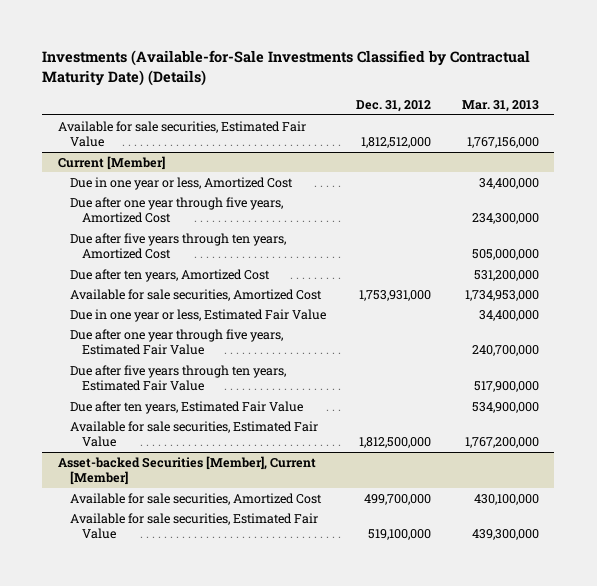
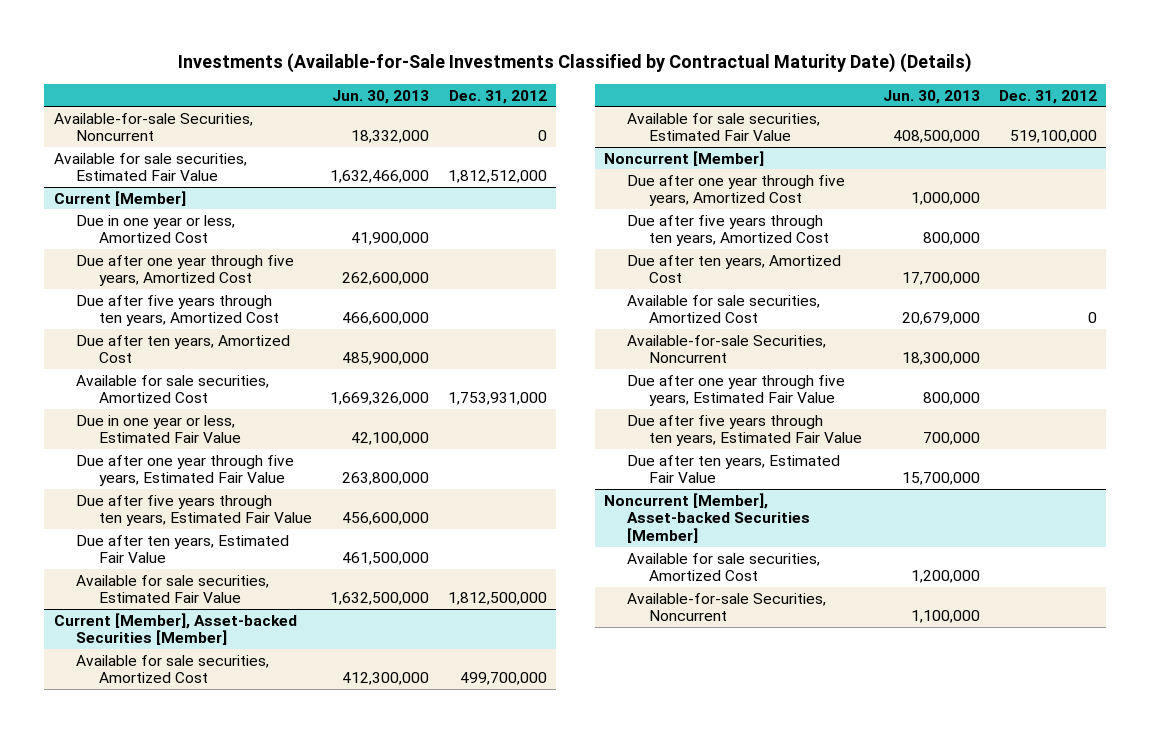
[461,100,539,113] Mar. 31, 2013 -> none
none -> [332,89,430,104] Jun. 30, 2013
none -> [53,112,253,142] Available-for-sale Securities, Noncurrent
[57,455,316,486] Asset-backed Securities [Member], Current [Member] -> [53,612,297,646] Current [Member], Asset-backed Securities [Member]
none -> [603,150,764,166] Noncurrent [Member]
none -> [626,174,845,207] Due after one year through five years, Amortized Cost
none -> [626,214,830,247] Due after five years through ten years, Amortized Cost
none -> [626,254,841,284] Due after ten years, Amortized Cost
none -> [626,294,820,324] Available for sale securities, Amortized Cost
none -> [626,334,826,364] Available-for-sale Securities, Noncurrent
none -> [626,374,845,407] Due after one year through five years, Estimated Fair Value
none -> [626,414,863,447] Due after five years through ten years, Estimated Fair Value
none -> [626,454,840,484] Due after ten years, Estimated Fair Value
none -> [603,492,810,544] Noncurrent [Member], Asset-backed Securities [Member]
none -> [626,552,820,582] Available for sale securities, Amortized Cost
none -> [626,592,826,622] Available-for-sale Securities, Noncurrent

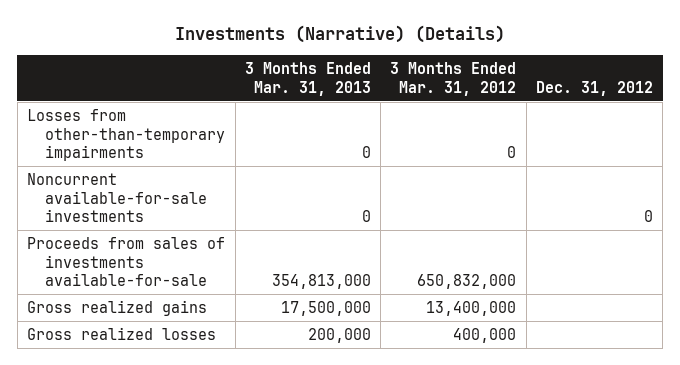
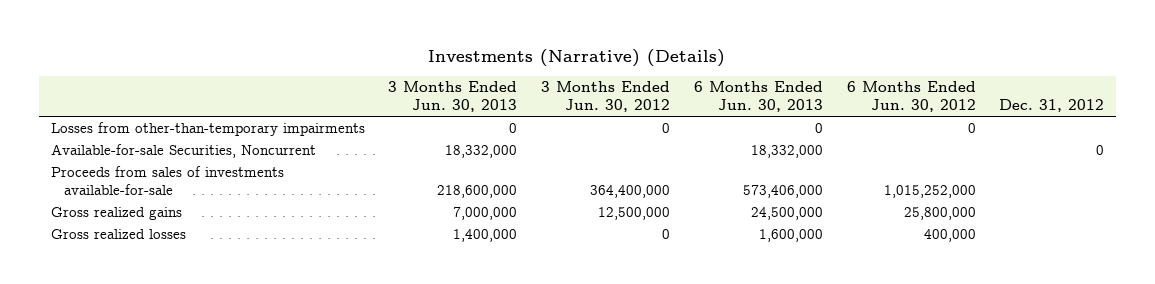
[244,62,371,96] 3 Months Ended Mar. 31, 2013 -> none
[390,62,517,96] 3 Months Ended Mar. 31, 2012 -> none
none -> [388,81,518,113] 3 Months Ended Jun. 30, 2013
none -> [541,81,671,113] 3 Months Ended Jun. 30, 2012
none -> [693,81,823,113] 6 Months Ended Jun. 30, 2013
none -> [846,81,976,113] 6 Months Ended Jun. 30, 2012
[26,172,208,223] Noncurrent available-for-sale investments -> [50,144,316,159] Available-for-sale Securities, Noncurrent

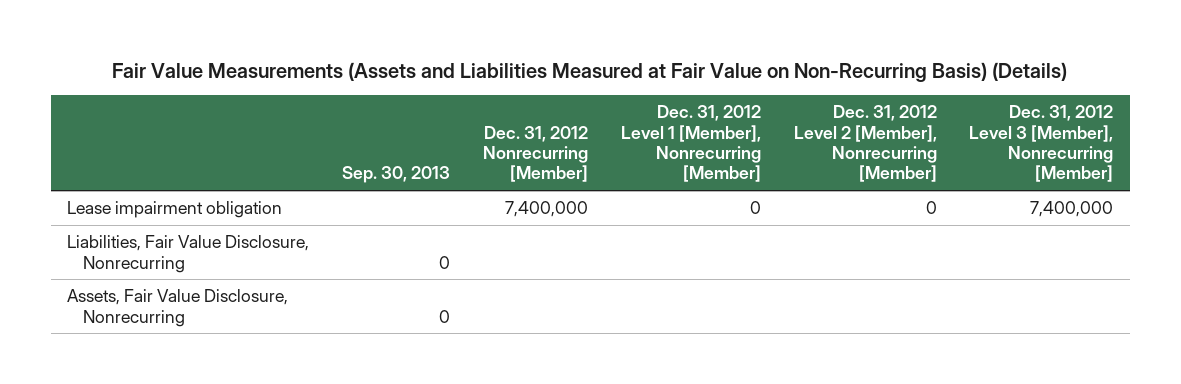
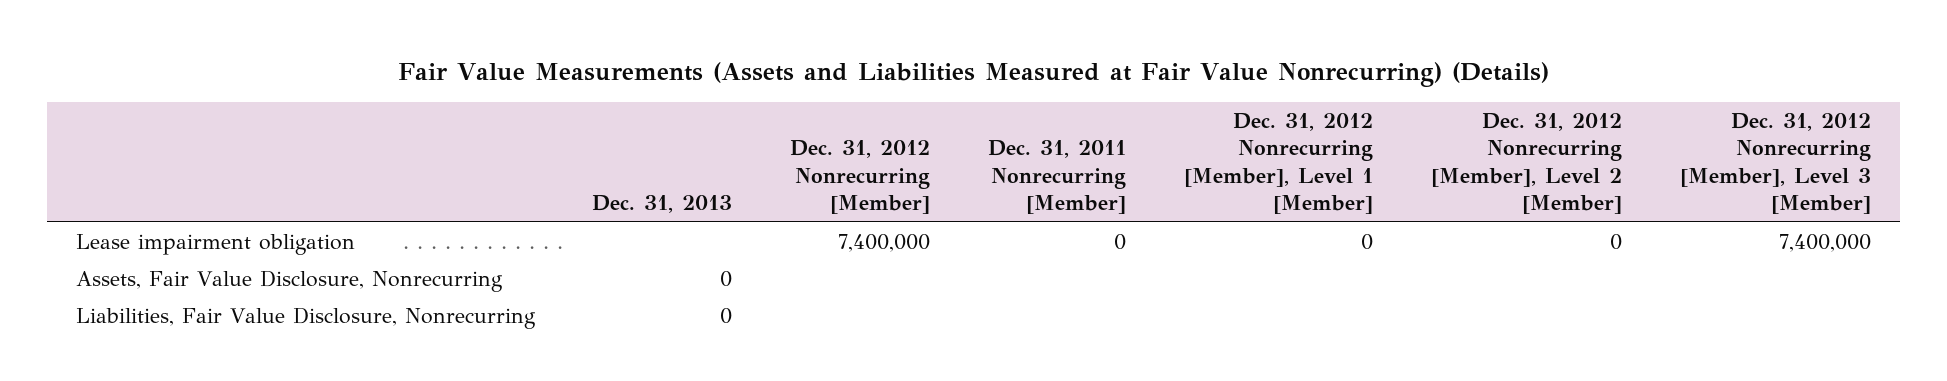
[112,61,1068,82] Fair Value Measurements (Assets and Liabilities Measured at Fair Value on Non-Recurring Basis) (Details) -> [398,62,1550,88] Fair Value Measurements (Assets and Liabilities Measured at Fair Value Nonrecurring) (Details)
[341,166,450,184] Sep. 30, 2013 -> none
[620,105,761,183] Dec. 31, 2012 Level 1 [Member], Nonrecurring [Member] -> none
[793,105,937,183] Dec. 31, 2012 Level 2 [Member], Nonrecurring [Member] -> none
[969,105,1114,183] Dec. 31, 2012 Level 3 [Member], Nonrecurring [Member] -> none
none -> [592,195,733,214] Dec. 31, 2013
none -> [988,140,1127,215] Dec. 31, 2011 Nonrecurring [Member]
none -> [1184,112,1374,215] Dec. 31, 2012 Nonrecurring [Member], Level 1 [Member]
none -> [1431,112,1623,215] Dec. 31, 2012 Nonrecurring [Member], Level 2 [Member]
none -> [1680,112,1872,215] Dec. 31, 2012 Nonrecurring [Member], Level 3 [Member]
[67,235,310,273] Liabilities, Fair Value Disclosure, Nonrecurring -> [75,307,536,330] Liabilities, Fair Value Disclosure, Nonrecurring

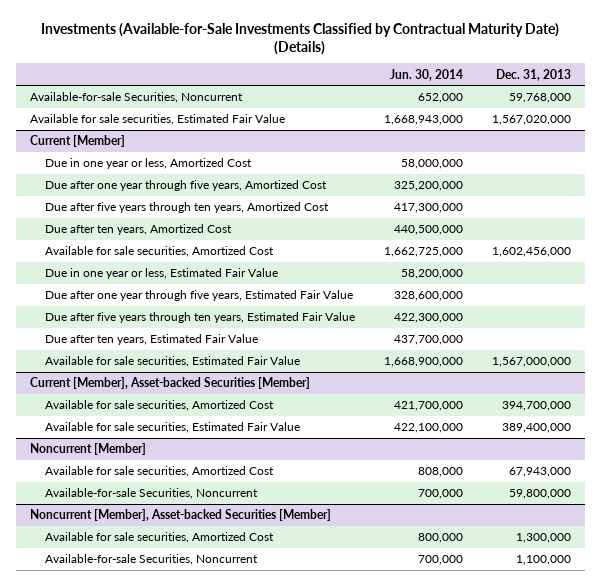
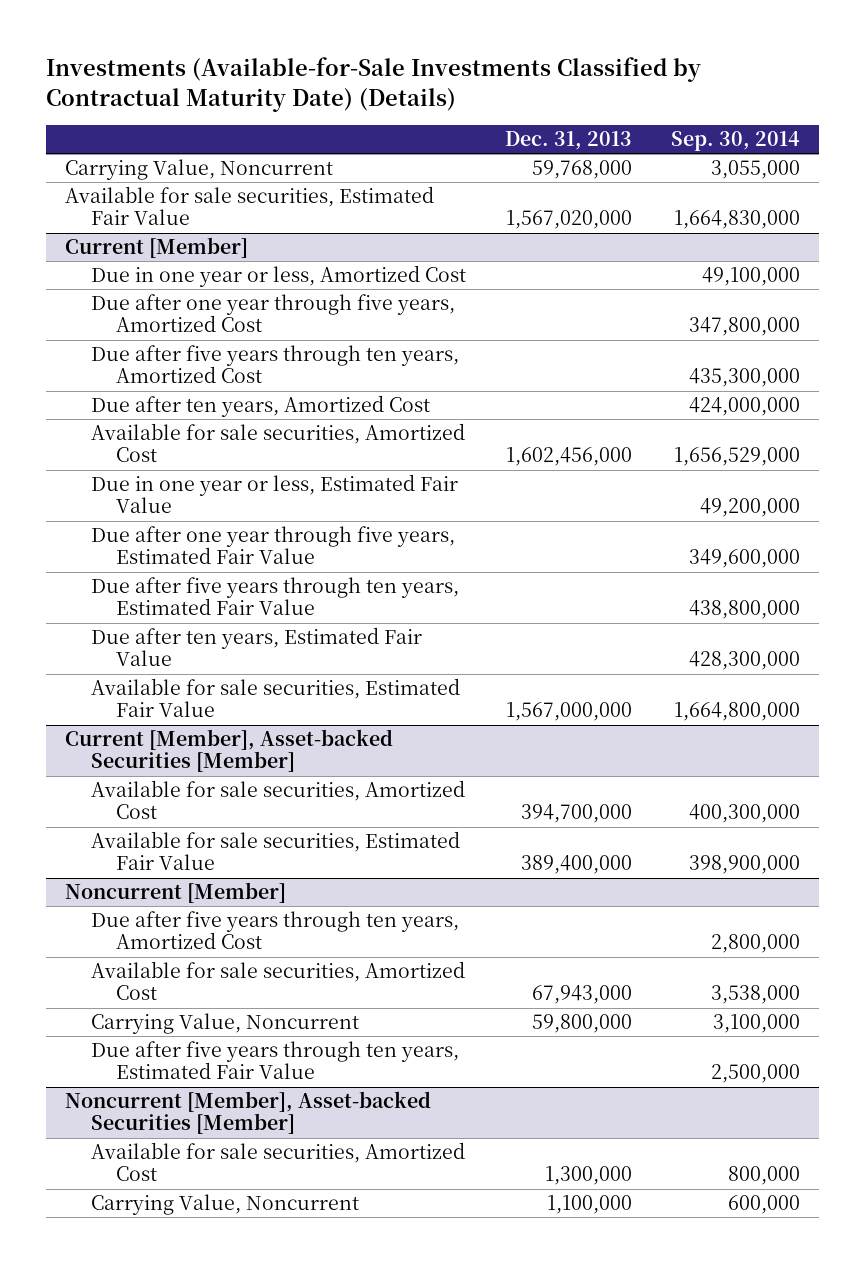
[389,68,463,81] Jun. 30, 2014 -> none
none -> [670,131,800,152] Sep. 30, 2014
[30,92,244,104] Available-for-sale Securities, Noncurrent -> [65,159,334,181] Carrying Value, Noncurrent
none -> [90,911,459,950] Due after five years through ten years, Amortized Cost
[44,488,258,500] Available-for-sale Securities, Noncurrent -> [90,1013,359,1035] Carrying Value, Noncurrent
none -> [90,1041,459,1080] Due after five years through ten years, Estimated Fair Value
[44,554,258,566] Available-for-sale Securities, Noncurrent -> [90,1194,359,1216] Carrying Value, Noncurrent

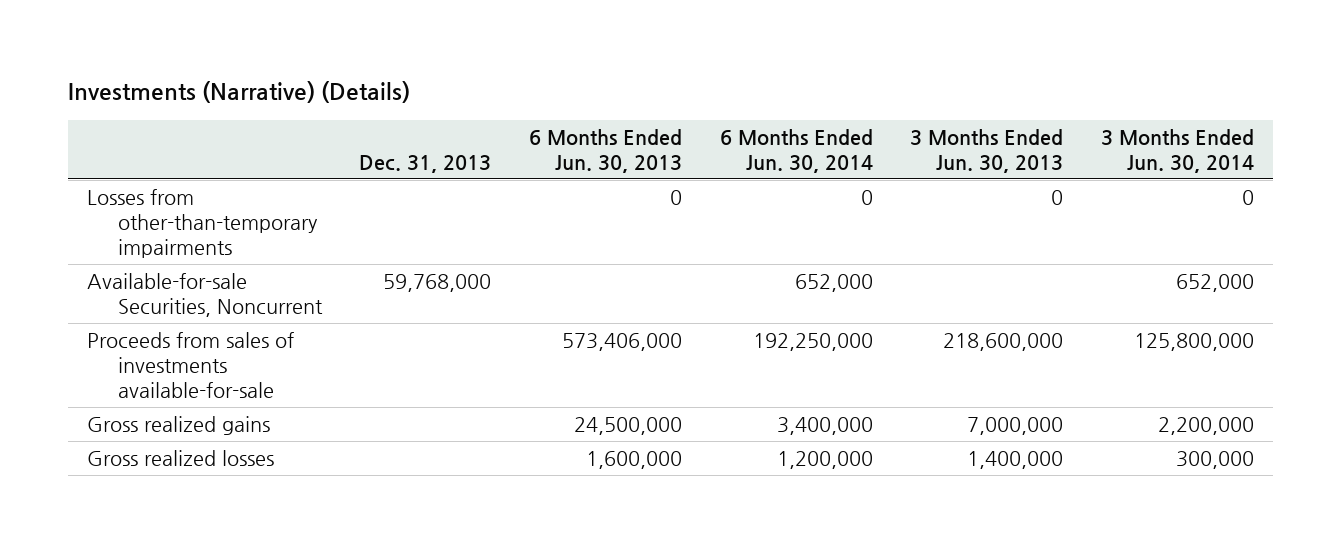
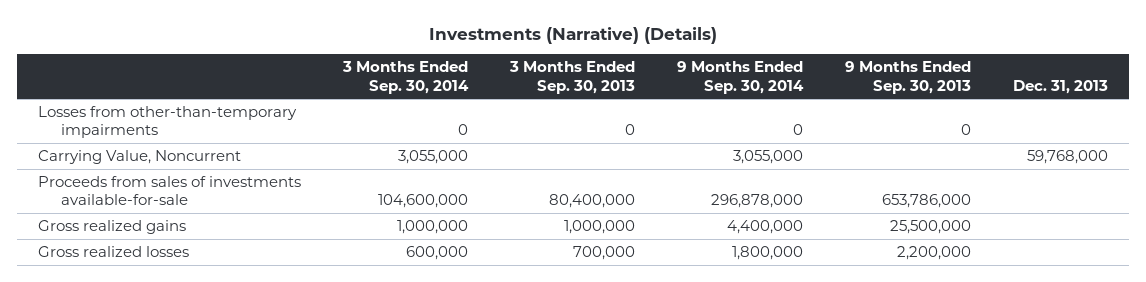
[528,128,682,173] 6 Months Ended Jun. 30, 2013 -> none
[719,128,873,173] 6 Months Ended Jun. 30, 2014 -> none
[910,128,1064,173] 3 Months Ended Jun. 30, 2013 -> none
[1101,128,1255,173] 3 Months Ended Jun. 30, 2014 -> none
none -> [341,61,469,94] 3 Months Ended Sep. 30, 2014
none -> [508,61,635,94] 3 Months Ended Sep. 30, 2013
none -> [676,61,804,94] 9 Months Ended Sep. 30, 2014
none -> [845,61,972,94] 9 Months Ended Sep. 30, 2013
[87,273,323,318] Available-for-sale Securities, Noncurrent -> [37,149,241,164] Carrying Value, Noncurrent

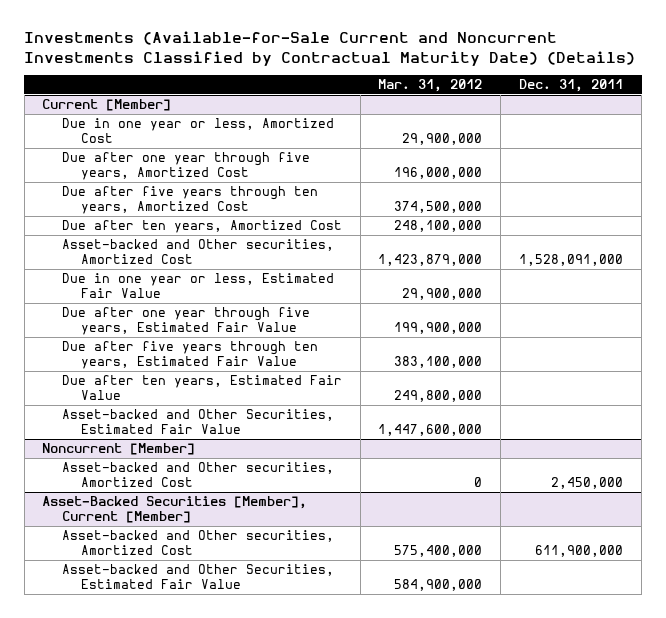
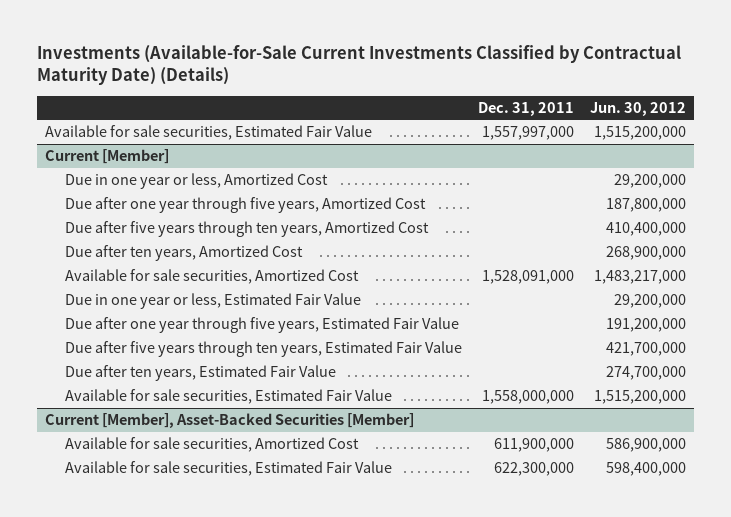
[24,31,636,66] Investments (Available-for-Sale Current and Noncurrent Investments Classified by Contractual Maturity Date) (Details) -> [36,45,681,86] Investments (Available-for-Sale Current Investments Classified by Contractual Maturity Date) (Details)
[378,79,483,93] Mar. 31, 2012 -> none
none -> [590,101,687,116] Jun. 30, 2012
none -> [44,125,372,141] Available for sale securities, Estimated Fair Value
[61,239,334,264] Asset-backed and Other securities, Amortized Cost -> [65,269,360,285] Available for sale securities, Amortized Cost
[61,409,334,434] Asset-backed and Other Securities, Estimated Fair Value -> none
[42,443,196,456] Noncurrent [Member] -> none
[61,462,334,487] Asset-backed and Other securities, Amortized Cost -> none
[61,564,334,589] Asset-backed and Other Securities, Estimated Fair Value -> none
none -> [65,389,393,405] Available for sale securities, Estimated Fair Value
[42,496,308,523] Asset-Backed Securities [Member], Current [Member] -> [44,413,414,429] Current [Member], Asset-Backed Securities [Member]
[61,530,334,555] Asset-backed and Other securities, Amortized Cost -> [65,437,360,453] Available for sale securities, Amortized Cost
none -> [65,461,393,477] Available for sale securities, Estimated Fair Value

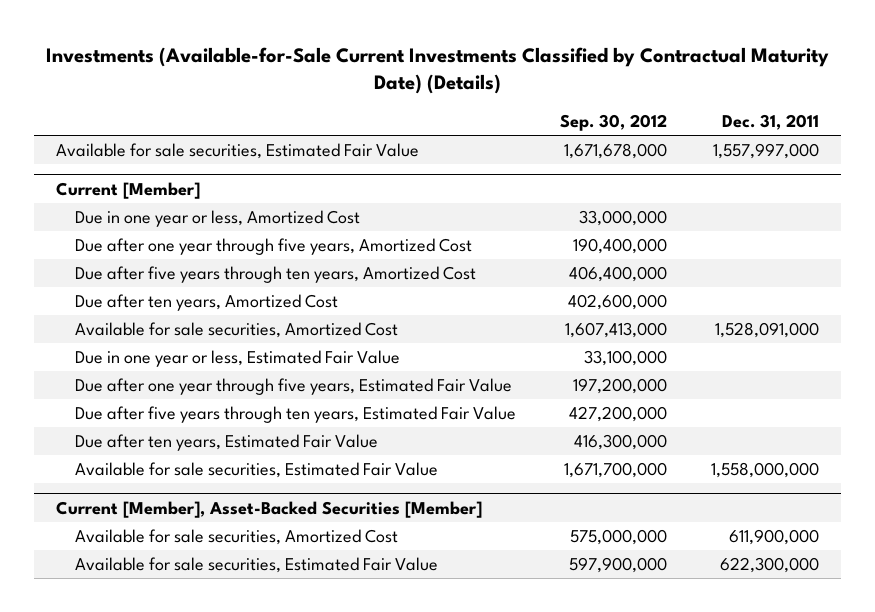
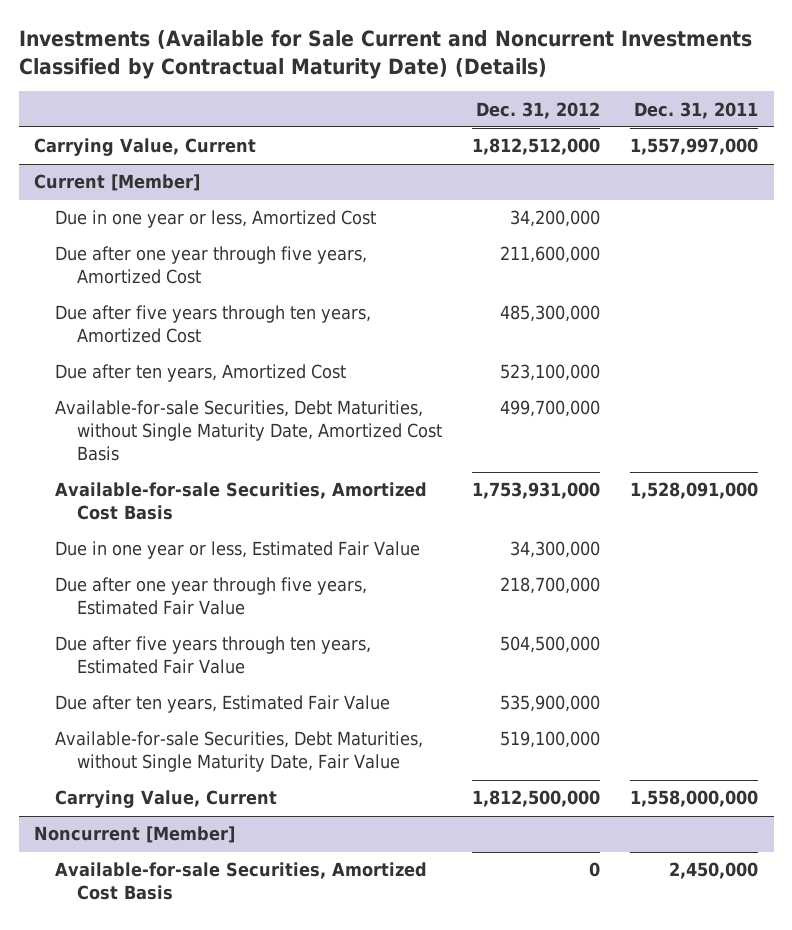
[45,46,829,95] Investments (Available-for-Sale Current Investments Classified by Contractual Maturity Date) (Details) -> [18,30,752,79] Investments (Available for Sale Current and Noncurrent Investments Classified by Contractual Maturity Date) (Details)
[559,114,667,132] Sep. 30, 2012 -> none
none -> [476,101,601,119] Dec. 31, 2012
[56,143,420,160] Available for sale securities, Estimated Fair Value -> [33,138,256,157] Carrying Value, Current
none -> [55,400,442,462] Available-for-sale Securities, Debt Maturities, without Single Maturity Date, Amortized Cost Basis
[74,322,398,339] Available for sale securities, Amortized Cost -> [55,482,428,521] Available-for-sale Securities, Amortized Cost Basis
[56,500,483,518] Current [Member], Asset-Backed Securities [Member] -> none
[74,529,398,546] Available for sale securities, Amortized Cost -> none
[74,557,438,574] Available for sale securities, Estimated Fair Value -> none
none -> [55,731,424,773] Available-for-sale Securities, Debt Maturities, without Single Maturity Date, Fair Value
[74,462,438,479] Available for sale securities, Estimated Fair Value -> [55,790,278,809] Carrying Value, Current
none -> [33,826,235,844] Noncurrent [Member]
none -> [55,862,428,901] Available-for-sale Securities, Amortized Cost Basis

